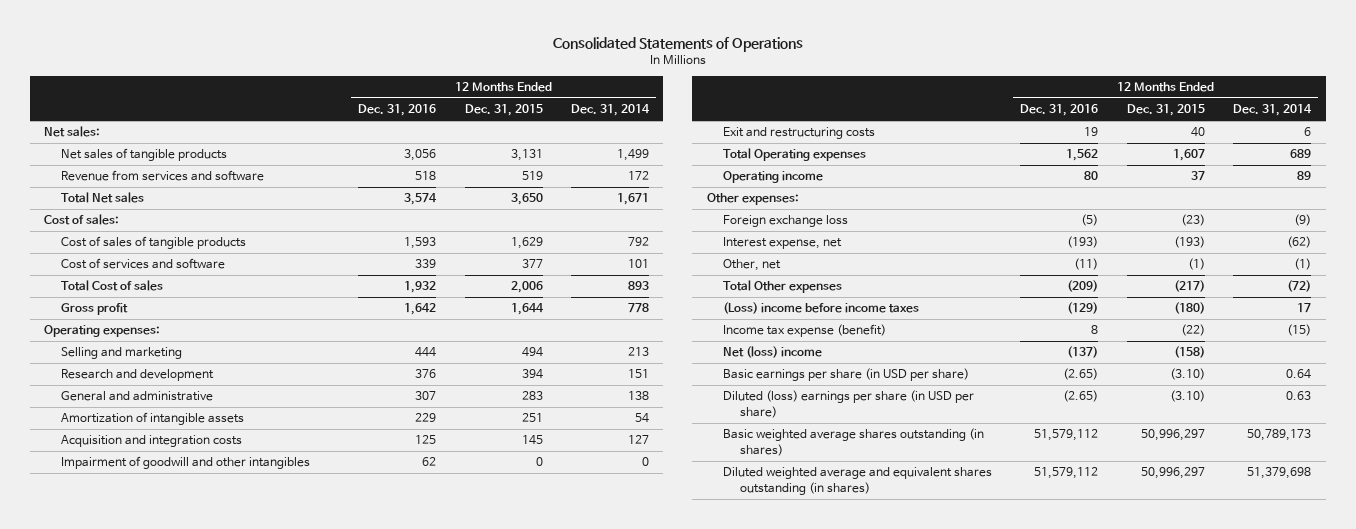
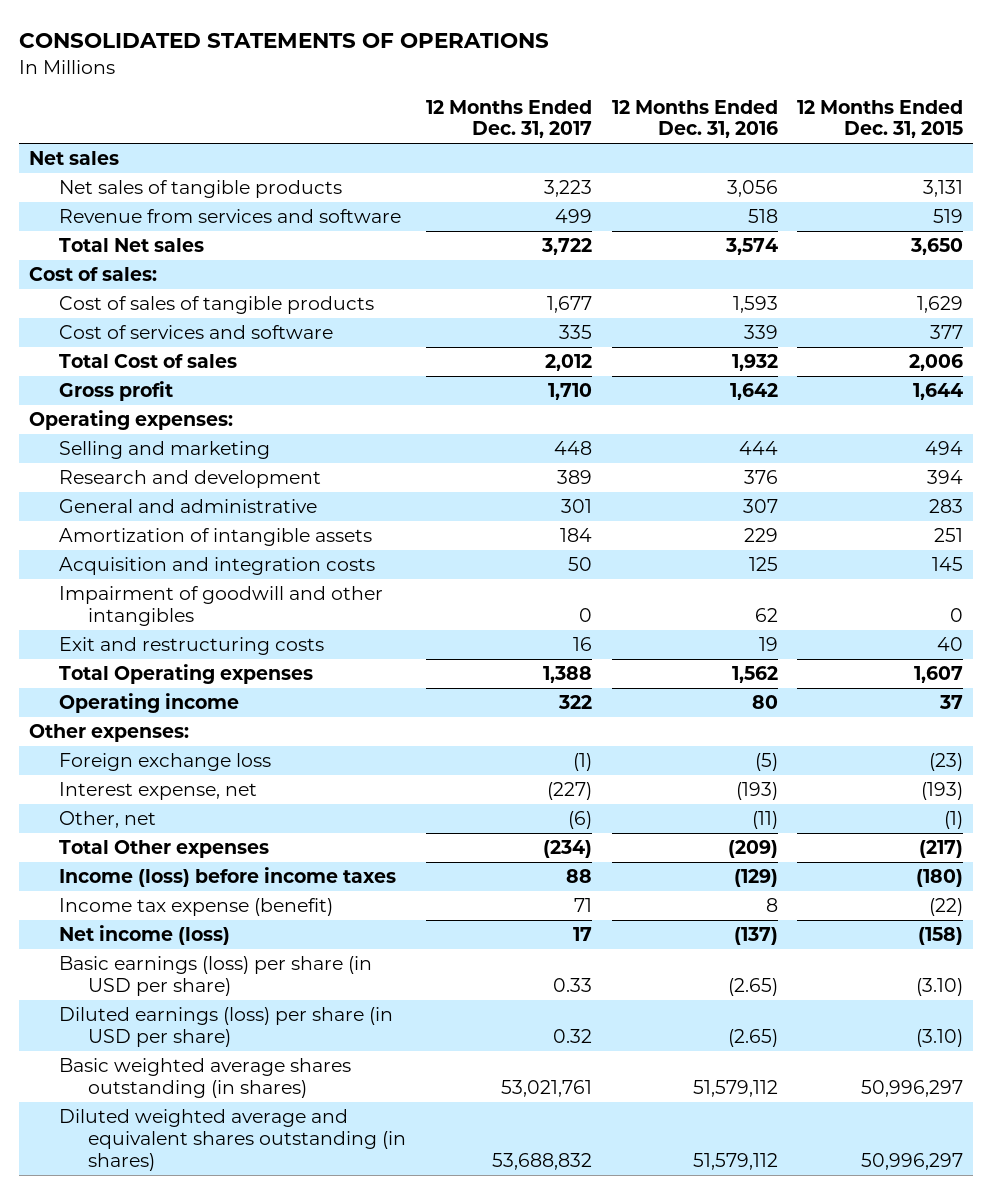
[552,37,803,53] Consolidated Statements of Operations -> [18,33,549,49] CONSOLIDATED STATEMENTS OF OPERATIONS
[570,104,650,117] Dec. 31, 2014 -> none
none -> [425,99,592,139] 12 Months Ended Dec. 31, 2017
[44,126,101,138] Net sales: -> [28,151,119,166] Net sales
[723,302,920,315] (Loss) income before income taxes -> [58,867,396,888] Income (loss) before income taxes
[723,346,823,359] Net (loss) income -> [58,925,230,946] Net income (loss)
[723,368,970,382] Basic earnings per share (in USD per share) -> [58,956,372,996] Basic earnings (loss) per share (in USD per share)
[723,390,975,418] Diluted (loss) earnings per share (in USD per share) -> [58,1007,393,1047] Diluted earnings (loss) per share (in USD per share)

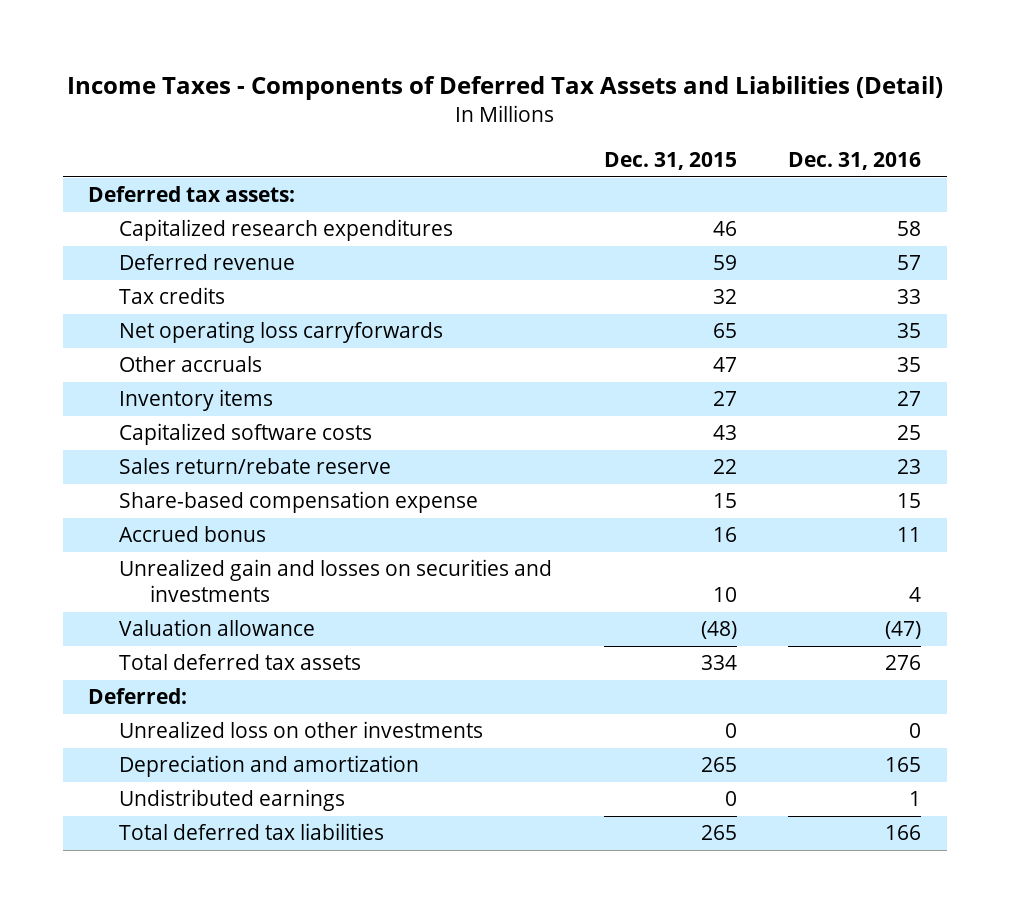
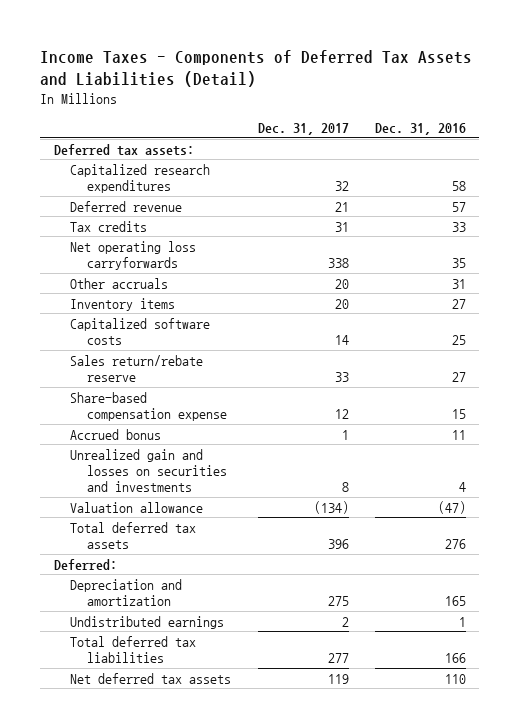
[603,151,737,170] Dec. 31, 2015 -> none
none -> [257,123,349,136] Dec. 31, 2017
[897,357,922,373] 35 -> [452,278,467,289] 31
[897,459,922,475] 23 -> [452,371,467,382] 27
[119,721,484,739] Unrealized loss on other investments -> none
none -> [70,672,232,684] Net deferred tax assets

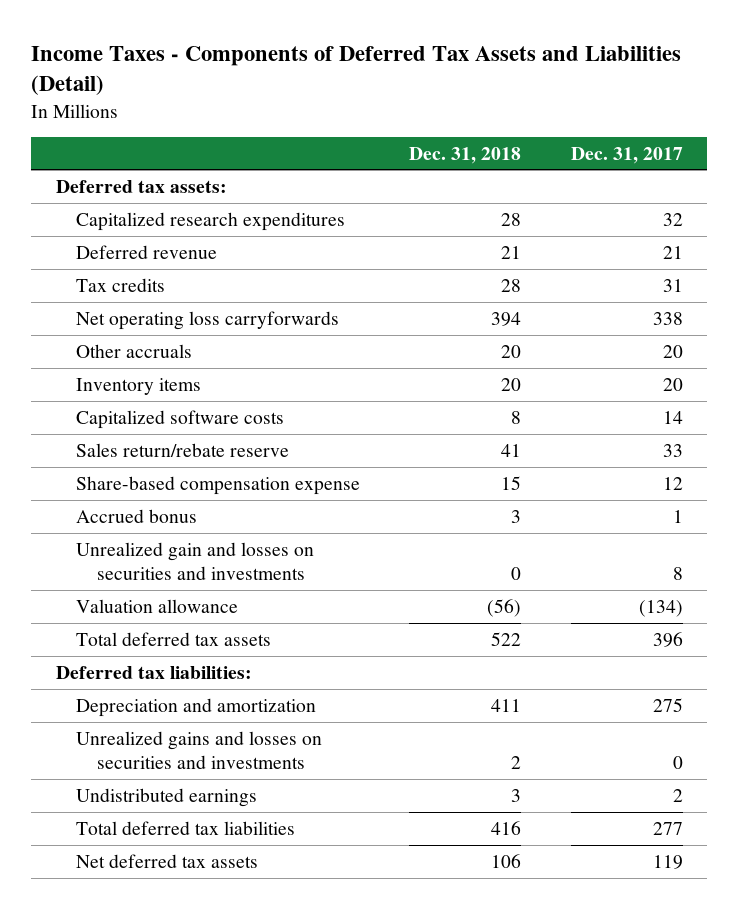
[375,123,467,136] Dec. 31, 2016 -> none
none -> [409,146,522,164] Dec. 31, 2018
[53,558,117,570] Deferred: -> [55,665,252,679] Deferred tax liabilities:
none -> [76,730,323,770] Unrealized gains and losses on securities and investments

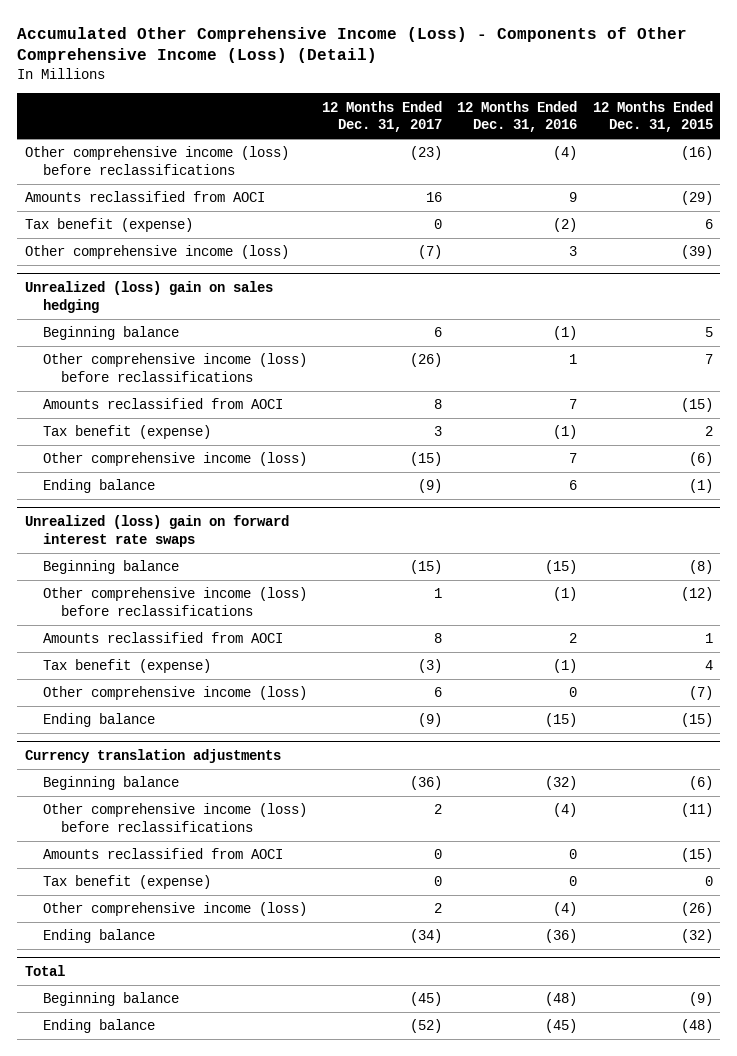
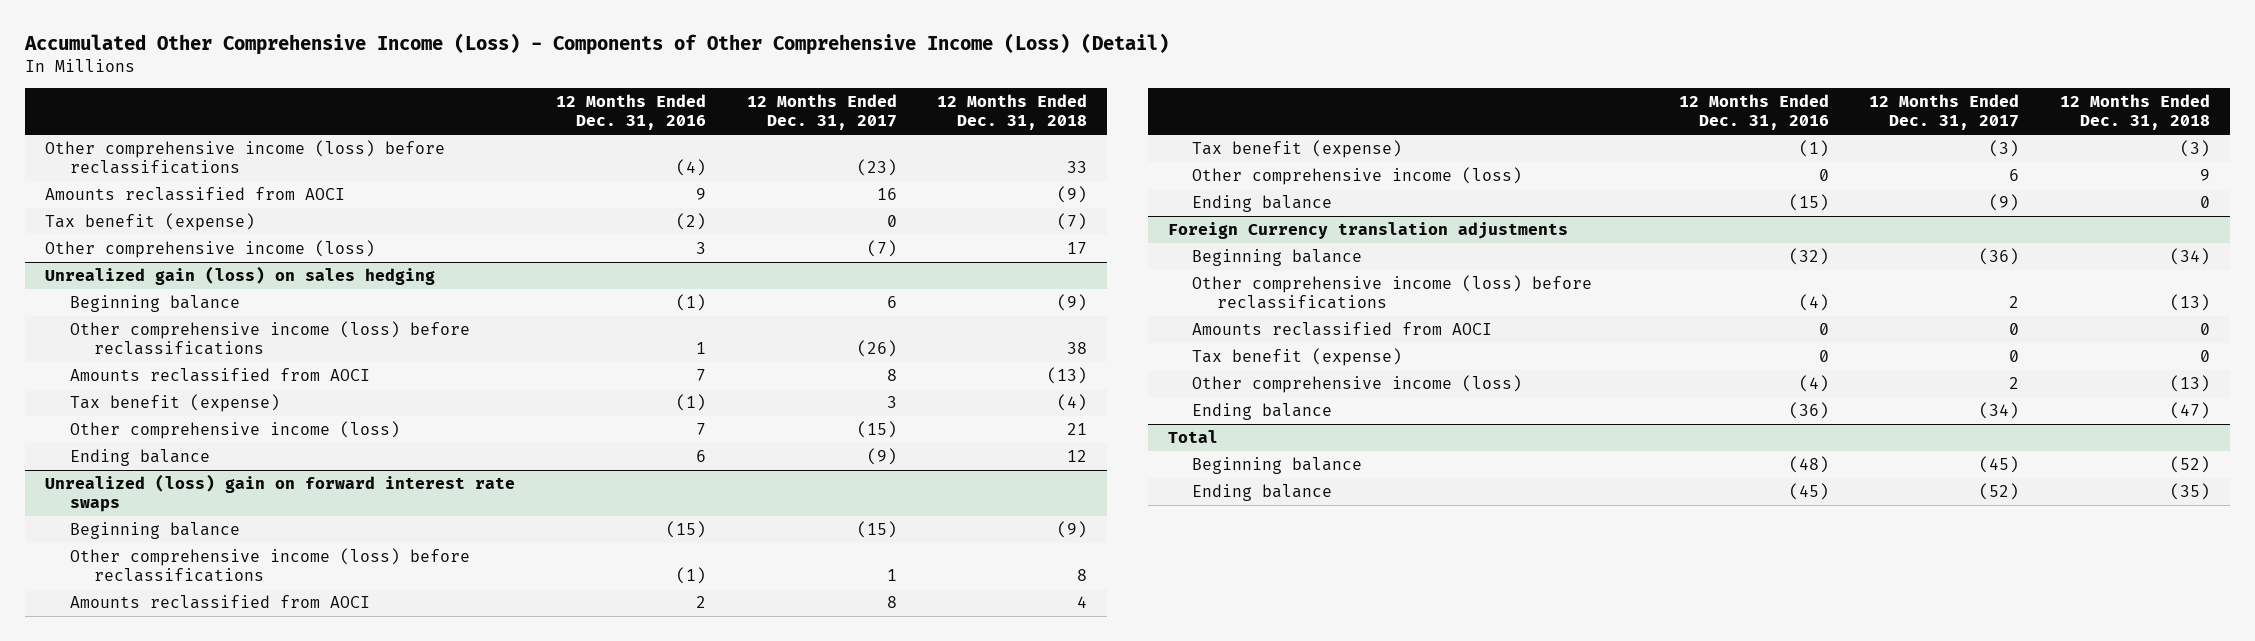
[592,100,713,133] 12 Months Ended Dec. 31, 2015 -> none
none -> [937,94,1088,131] 12 Months Ended Dec. 31, 2018
[24,281,273,313] Unrealized (loss) gain on sales hedging -> [45,266,436,286] Unrealized gain (loss) on sales hedging
[24,749,281,764] Currency translation adjustments -> [1167,222,1568,240] Foreign Currency translation adjustments

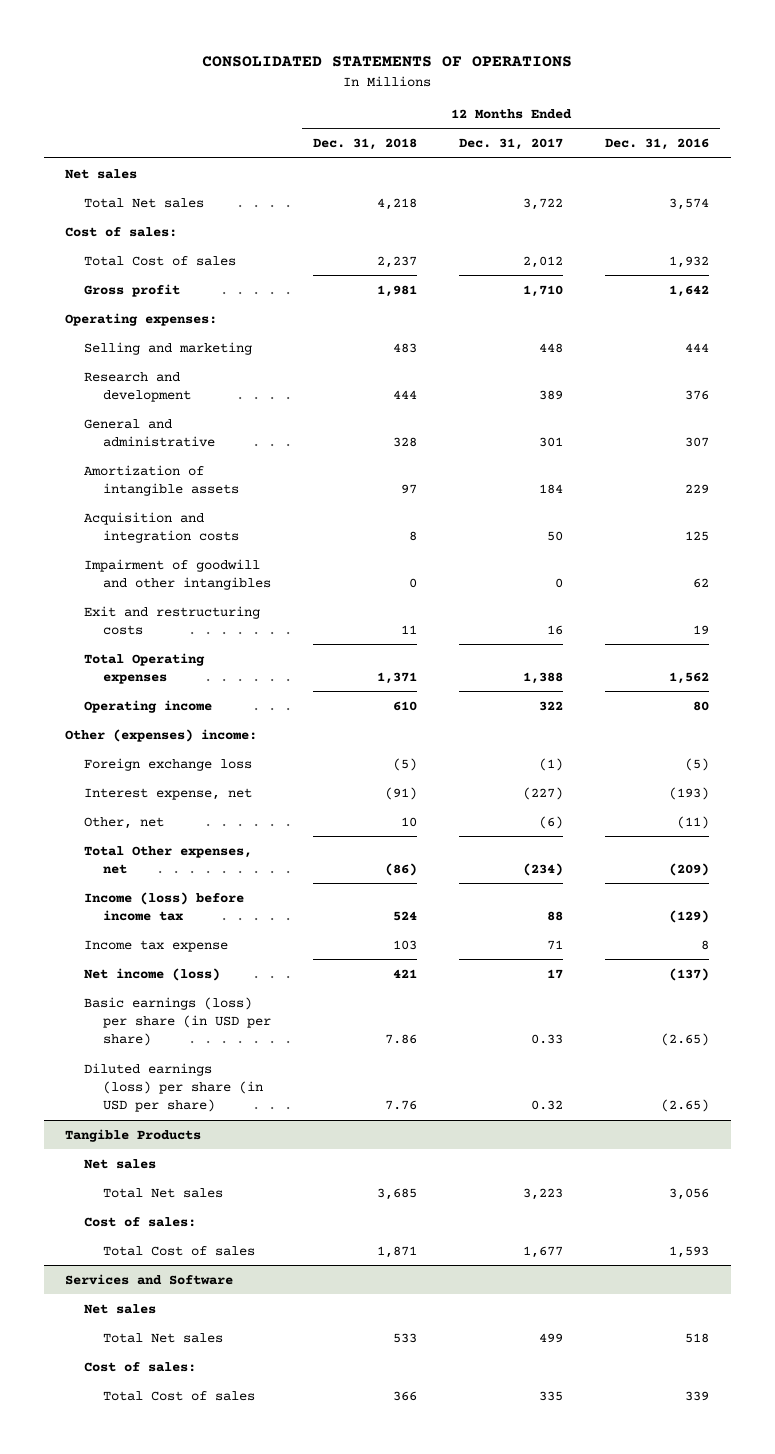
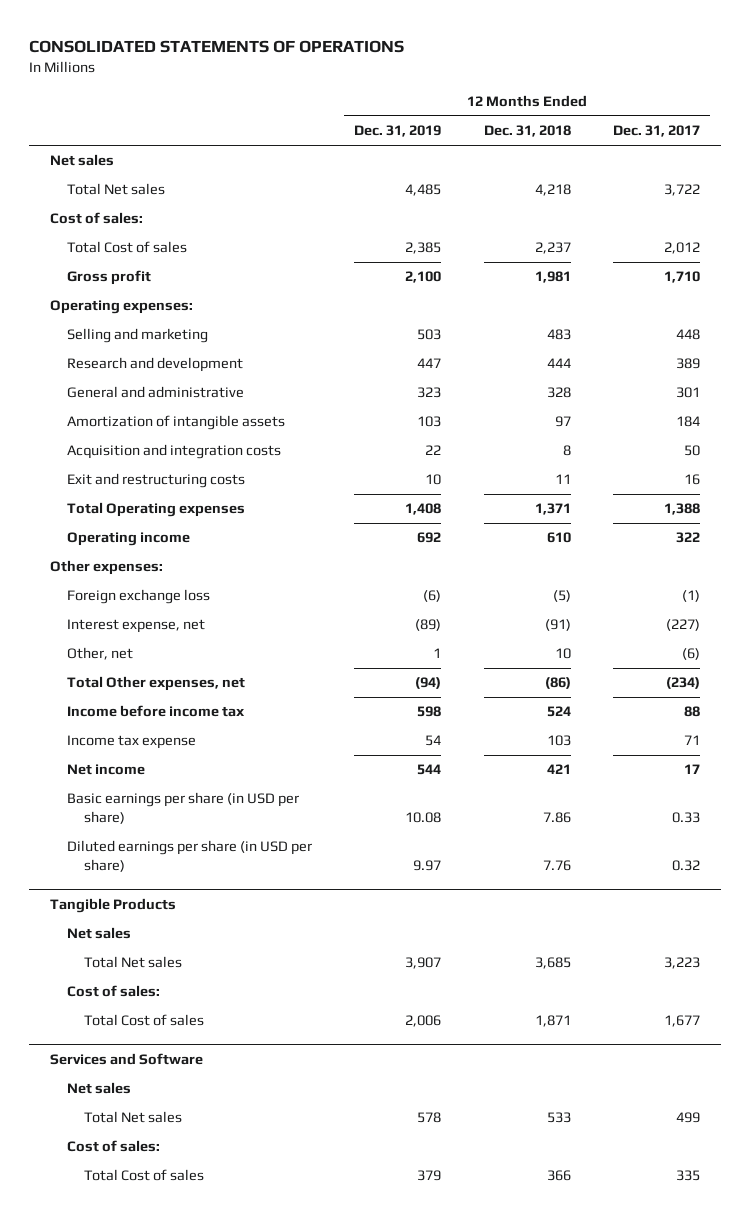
[605,138,710,151] Dec. 31, 2016 -> none
none -> [354,125,442,138] Dec. 31, 2019
[84,558,271,590] Impairment of goodwill and other intangibles -> none
[65,728,258,742] Other (expenses) income: -> [50,560,164,576] Other expenses:
[84,891,245,921] Income (loss) before income tax -> [67,705,246,718] Income before income tax
[84,967,221,981] Net income (loss) -> [67,764,146,776] Net income
[84,996,271,1047] Basic earnings (loss) per share (in USD per share) -> [67,792,300,825] Basic earnings per share (in USD per share)
[84,1062,263,1113] Diluted earnings (loss) per share (in USD per share) -> [67,840,313,873] Diluted earnings per share (in USD per share)

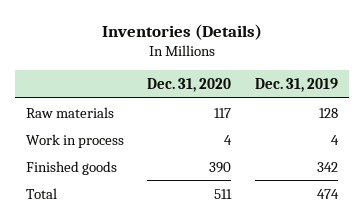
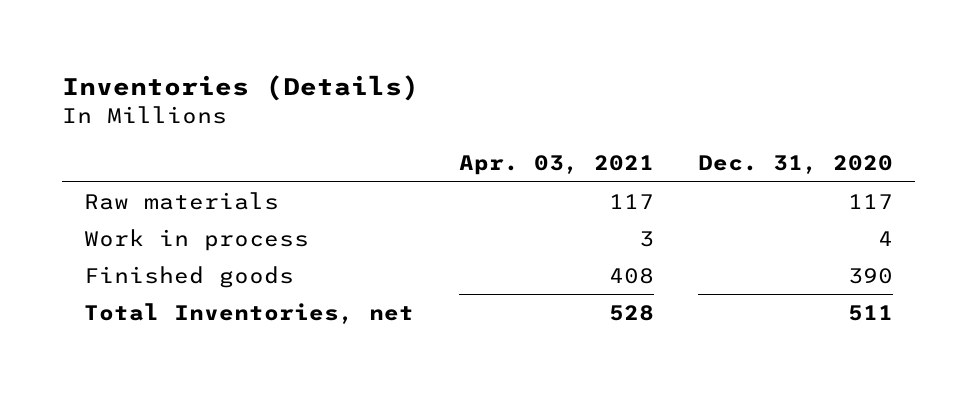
[254,78,338,93] Dec. 31, 2019 -> none
none -> [458,155,654,176] Apr. 03, 2021
[26,187,58,199] Total -> [84,303,415,325] Total Inventories, net

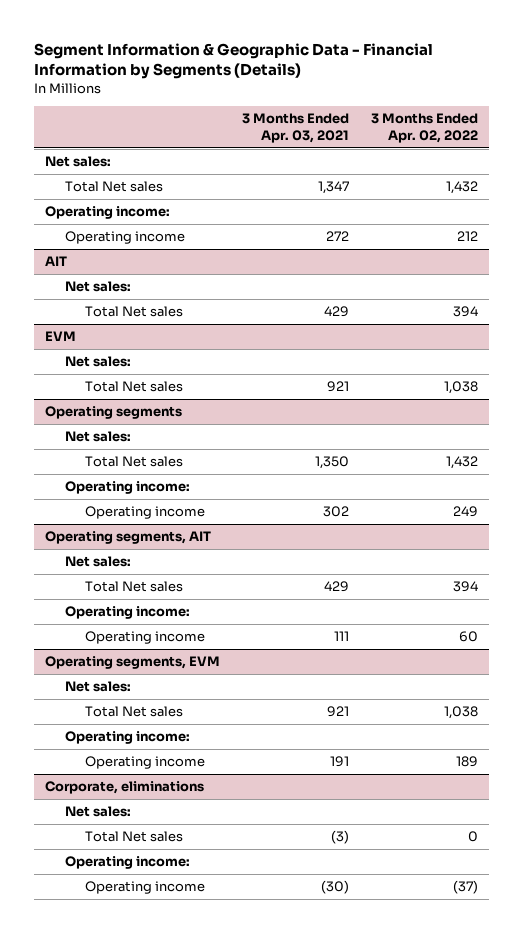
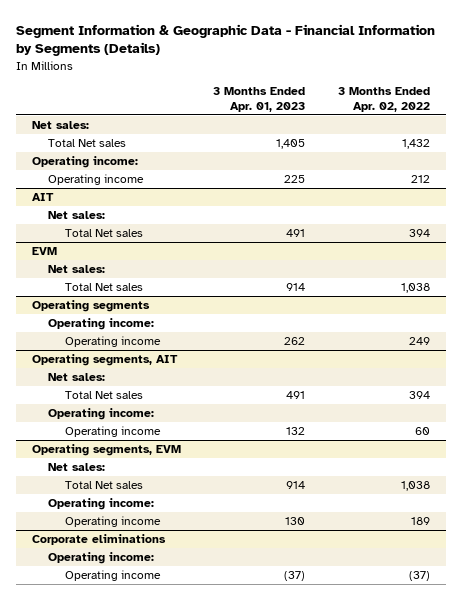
[242,113,350,143] 3 Months Ended Apr. 03, 2021 -> none
none -> [213,86,306,112] 3 Months Ended Apr. 01, 2023
[64,431,131,443] Net sales: -> none
[84,456,183,468] Total Net sales -> none
[64,806,131,818] Net sales: -> none
[84,831,183,843] Total Net sales -> none
[45,781,205,795] Corporate, eliminations -> [32,534,167,546] Corporate eliminations

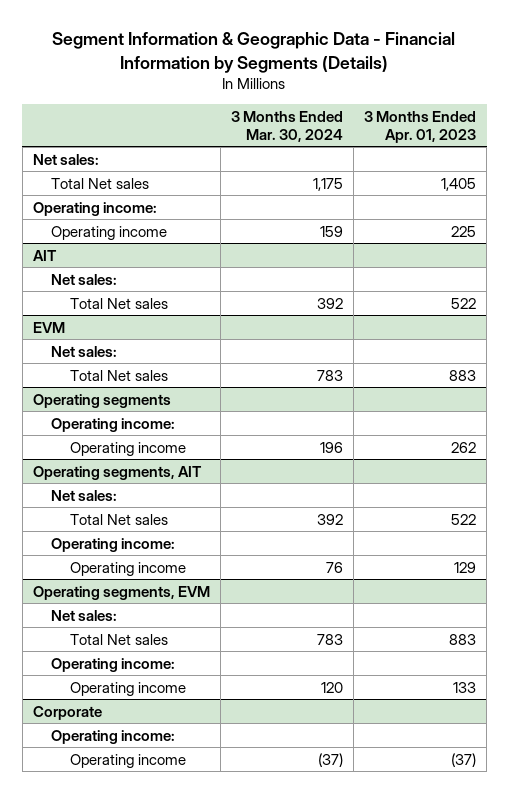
[337,86,430,112] 3 Months Ended Apr. 02, 2022 -> none
none -> [230,110,343,142] 3 Months Ended Mar. 30, 2024
[286,229,306,238] 491 -> [451,297,477,309] 522
[286,283,306,292] 914 -> [449,369,477,381] 883
[286,391,306,400] 491 -> [451,513,477,525] 522
[286,427,306,436] 132 -> [454,561,477,573] 129
[286,481,306,490] 914 -> [449,633,477,645] 883
[285,517,306,526] 130 -> [453,681,477,693] 133
[32,534,167,546] Corporate eliminations -> [32,705,102,720] Corporate

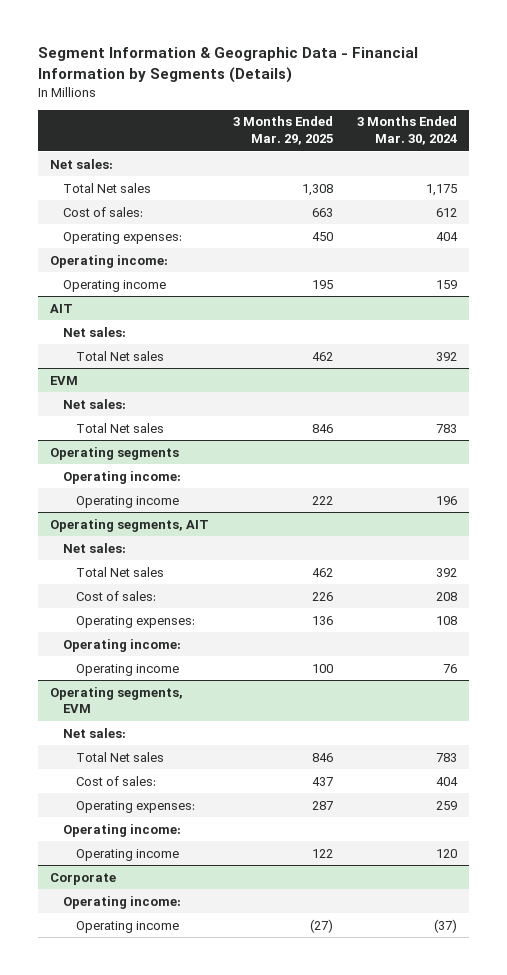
[364,110,477,143] 3 Months Ended Apr. 01, 2023 -> none
none -> [232,116,333,146] 3 Months Ended Mar. 29, 2025
none -> [62,206,143,217] Cost of sales:
none -> [62,231,182,244] Operating expenses:
none -> [76,590,157,601] Cost of sales:
none -> [76,615,196,628] Operating expenses:
none -> [76,775,157,786] Cost of sales:
none -> [76,800,196,813] Operating expenses:

